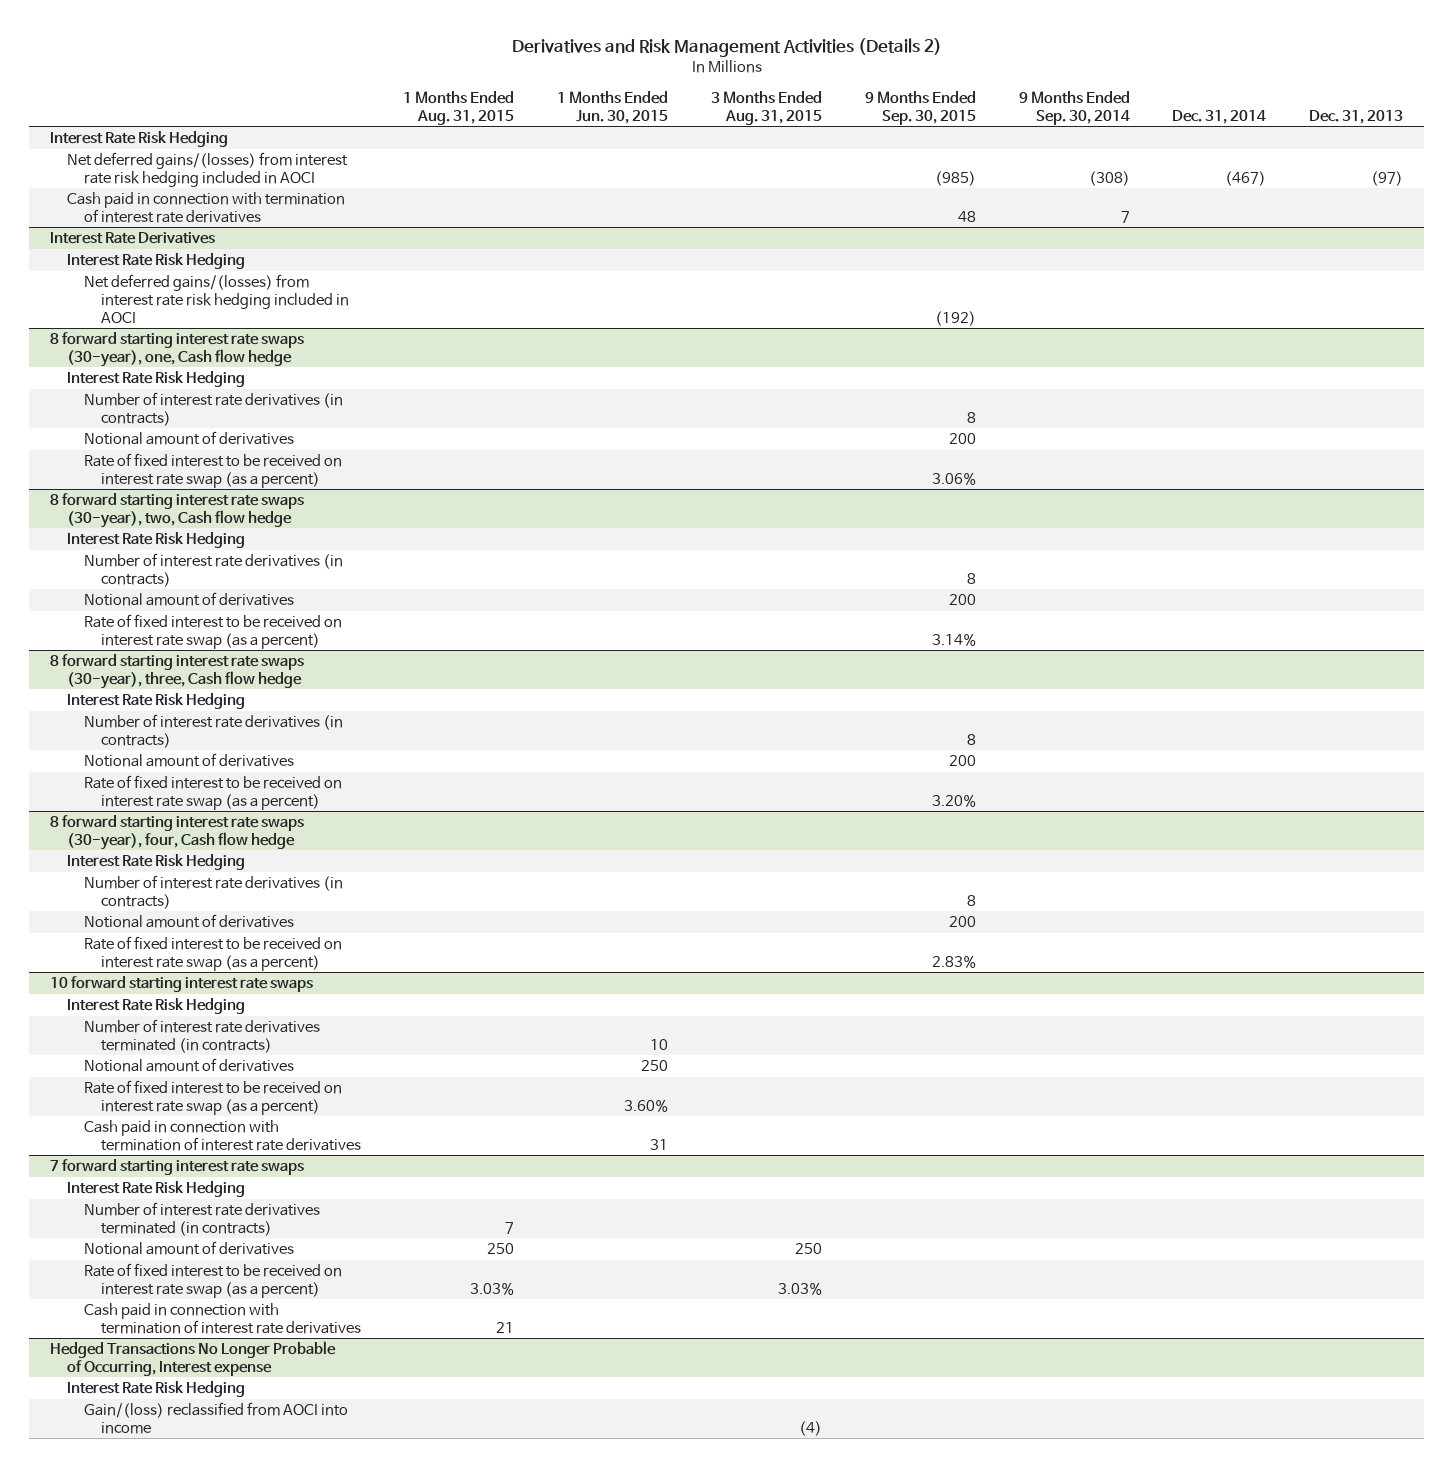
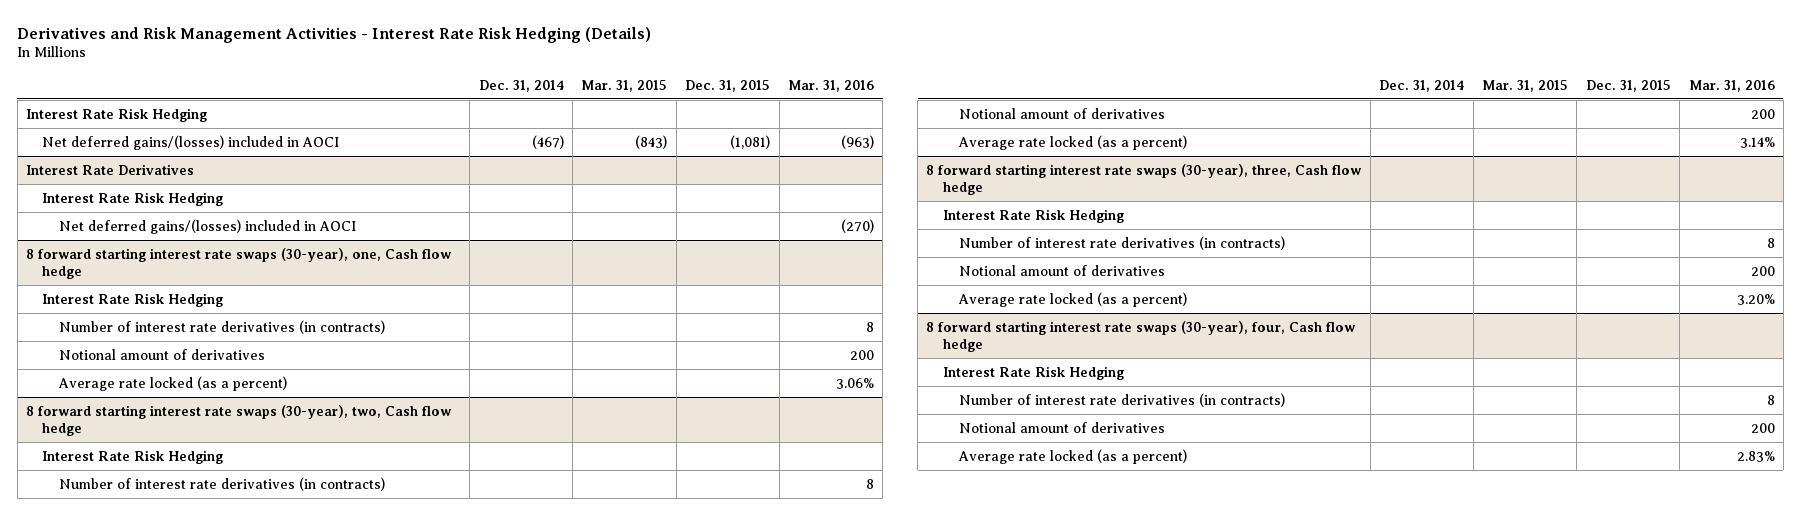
[511,37,942,57] Derivatives and Risk Management Activities (Details 2) -> [17,26,652,43] Derivatives and Risk Management Activities - Interest Rate Risk Hedging (Details)
[403,91,515,126] 1 Months Ended Aug. 31, 2015 -> none
[557,91,669,125] 1 Months Ended Jun. 30, 2015 -> none
[710,91,822,126] 3 Months Ended Aug. 31, 2015 -> none
[864,91,976,126] 9 Months Ended Sep. 30, 2015 -> none
[1018,91,1130,126] 9 Months Ended Sep. 30, 2014 -> none
[1309,110,1404,125] Dec. 31, 2013 -> none
none -> [581,79,668,92] Mar. 31, 2015
none -> [685,79,771,92] Dec. 31, 2015
none -> [788,79,875,92] Mar. 31, 2016
[66,192,345,223] Cash paid in connection with termination of interest rate derivatives -> none
[66,152,348,187] Net deferred gains/(losses) from interest rate risk hedging included in AOCI -> [42,134,340,150] Net deferred gains/(losses) included in AOCI
[83,274,349,324] Net deferred gains/(losses) from interest rate risk hedging included in AOCI -> [58,218,356,234] Net deferred gains/(losses) included in AOCI
[83,453,342,488] Rate of fixed interest to be received on interest rate swap (as a percent) -> [57,375,287,391] Average rate locked (as a percent)
[83,614,342,649] Rate of fixed interest to be received on interest rate swap (as a percent) -> [958,134,1188,150] Average rate locked (as a percent)
[83,775,342,810] Rate of fixed interest to be received on interest rate swap (as a percent) -> [958,291,1188,307] Average rate locked (as a percent)
[49,976,313,993] 10 forward starting interest rate swaps -> none
[66,998,245,1015] Interest Rate Risk Hedging -> none
[83,1019,320,1053] Number of interest rate derivatives terminated (in contracts) -> none
[83,1058,294,1073] Notional amount of derivatives -> none
[83,1080,342,1115] Rate of fixed interest to be received on interest rate swap (as a percent) -> none
[83,1120,361,1151] Cash paid in connection with termination of interest rate derivatives -> none
[49,1159,304,1176] 7 forward starting interest rate swaps -> none
[66,1181,245,1198] Interest Rate Risk Hedging -> none
[83,1202,320,1236] Number of interest rate derivatives terminated (in contracts) -> none
[83,1241,294,1256] Notional amount of derivatives -> none
[83,1263,342,1298] Rate of fixed interest to be received on interest rate swap (as a percent) -> none
[83,1303,361,1334] Cash paid in connection with termination of interest rate derivatives -> none
[49,1341,336,1376] Hedged Transactions No Longer Probable of Occurring, Interest expense -> none
[66,1381,245,1398] Interest Rate Risk Hedging -> none
[83,1402,348,1434] Gain/(loss) reclassified from AOCI into income -> none
[83,936,342,971] Rate of fixed interest to be received on interest rate swap (as a percent) -> [958,448,1188,464] Average rate locked (as a percent)

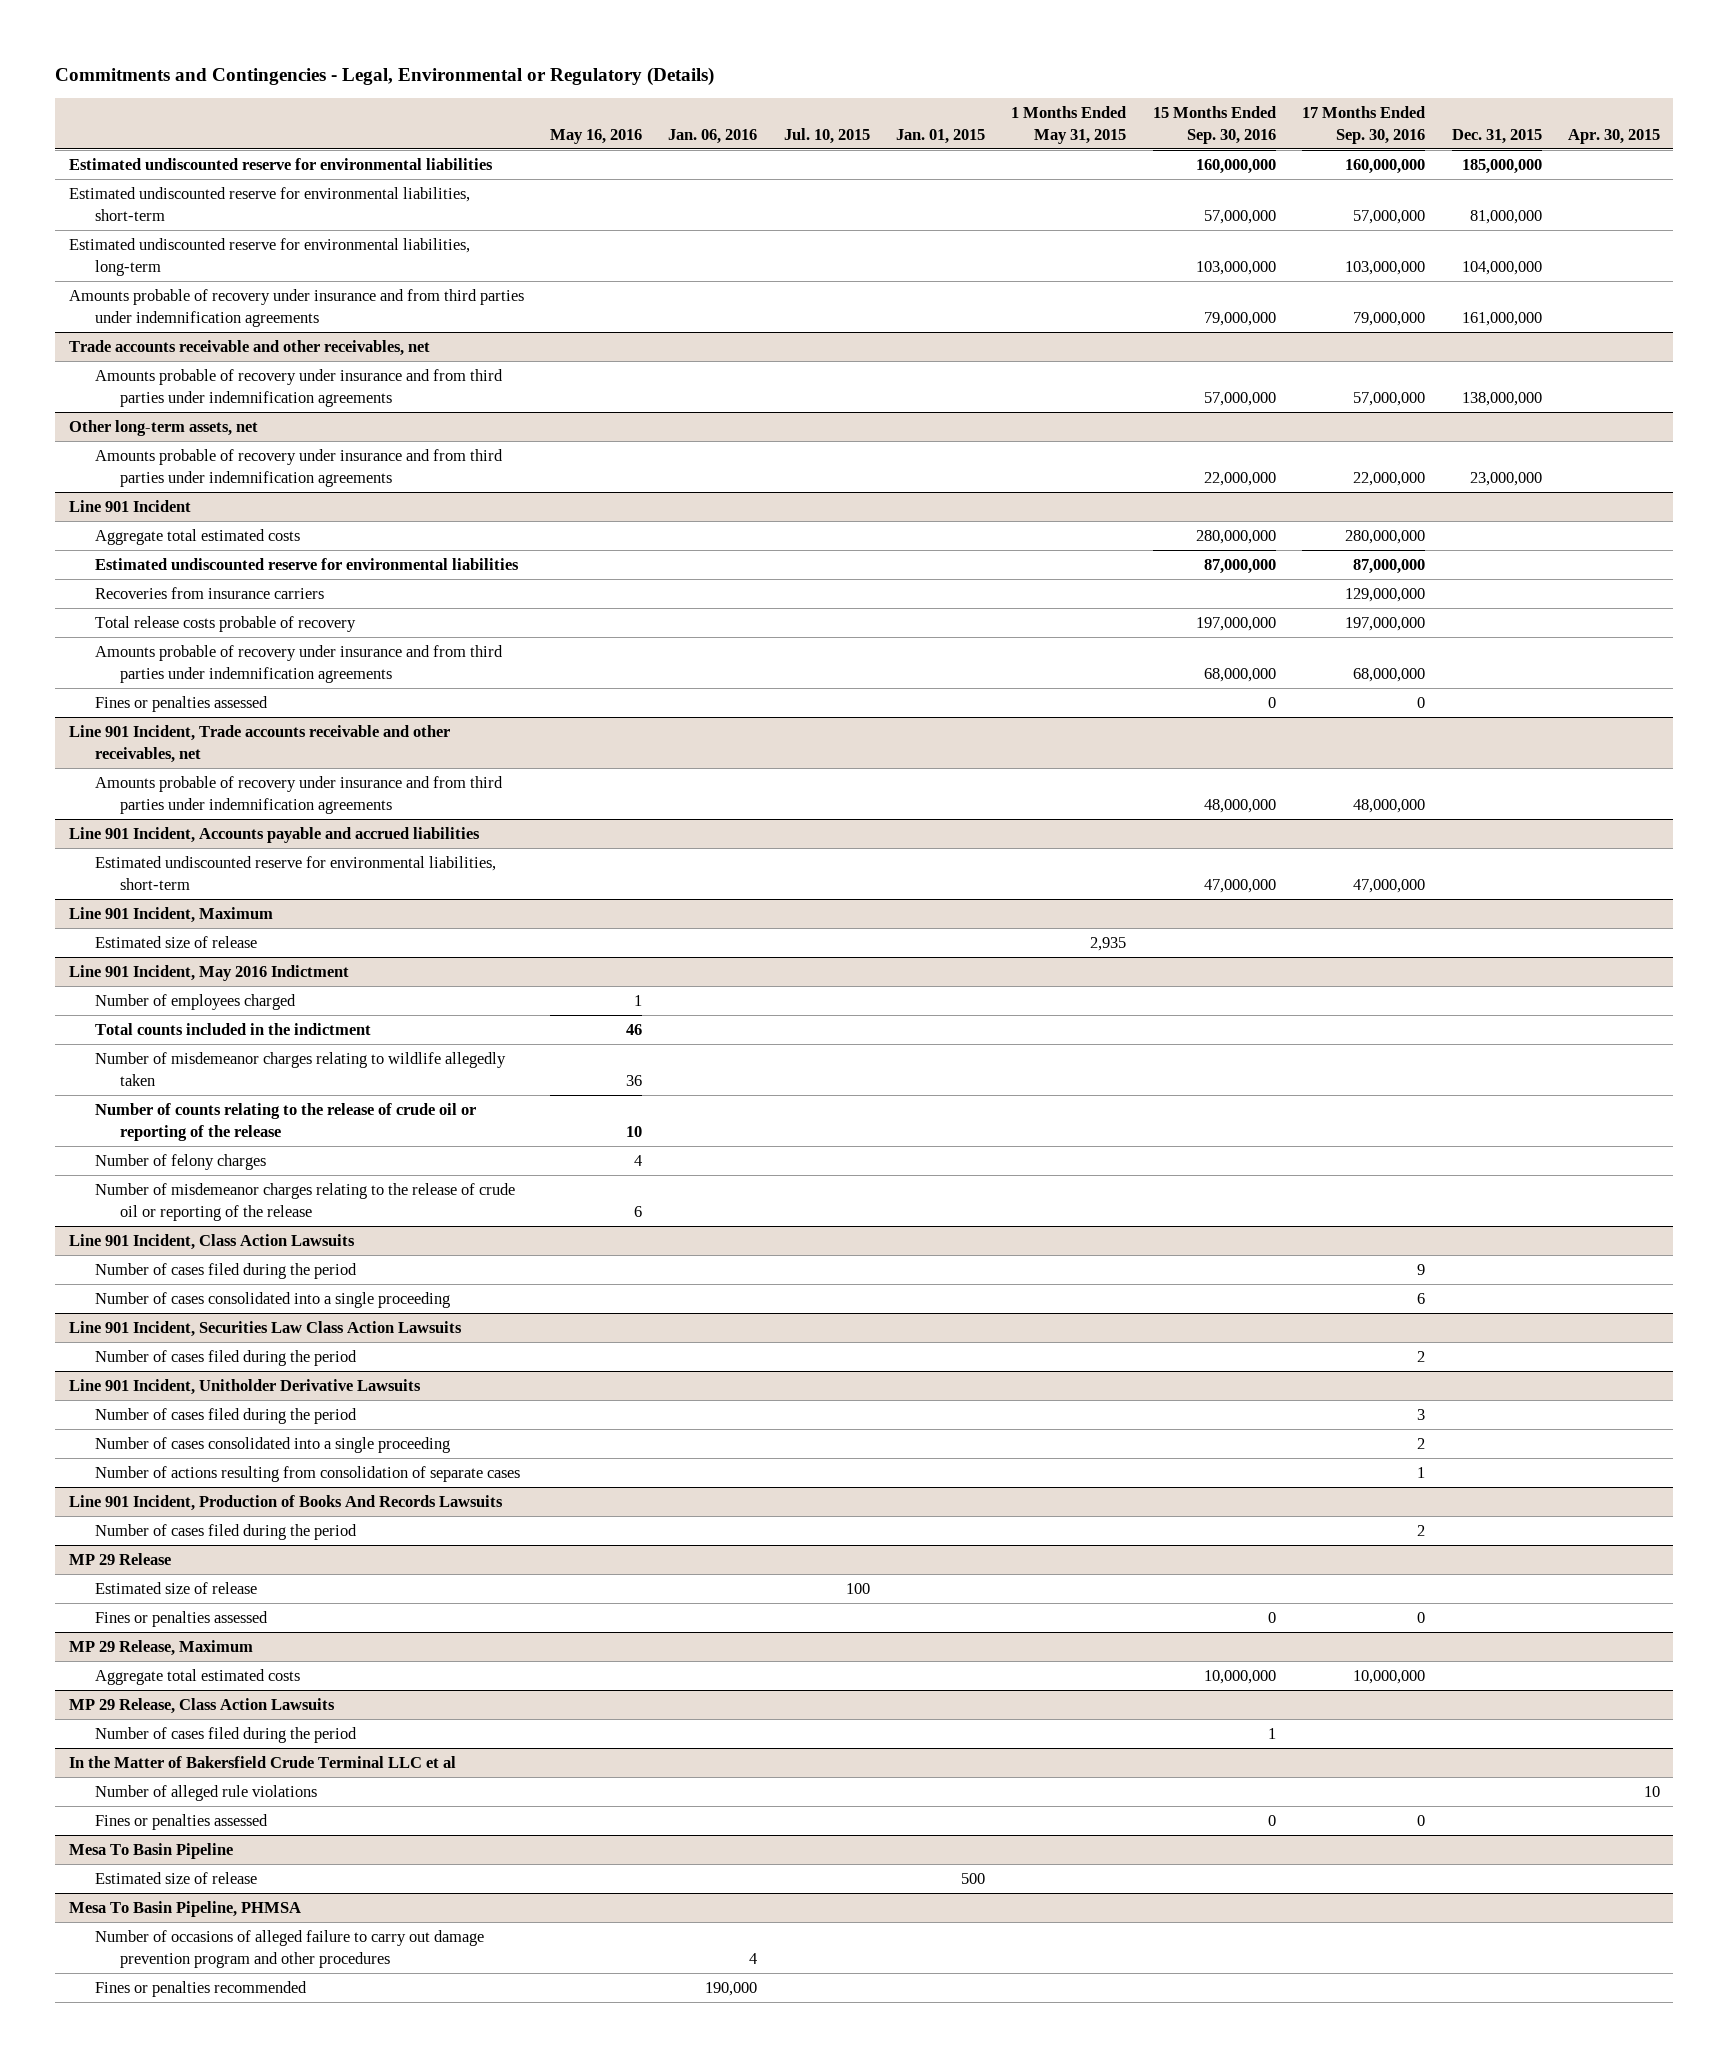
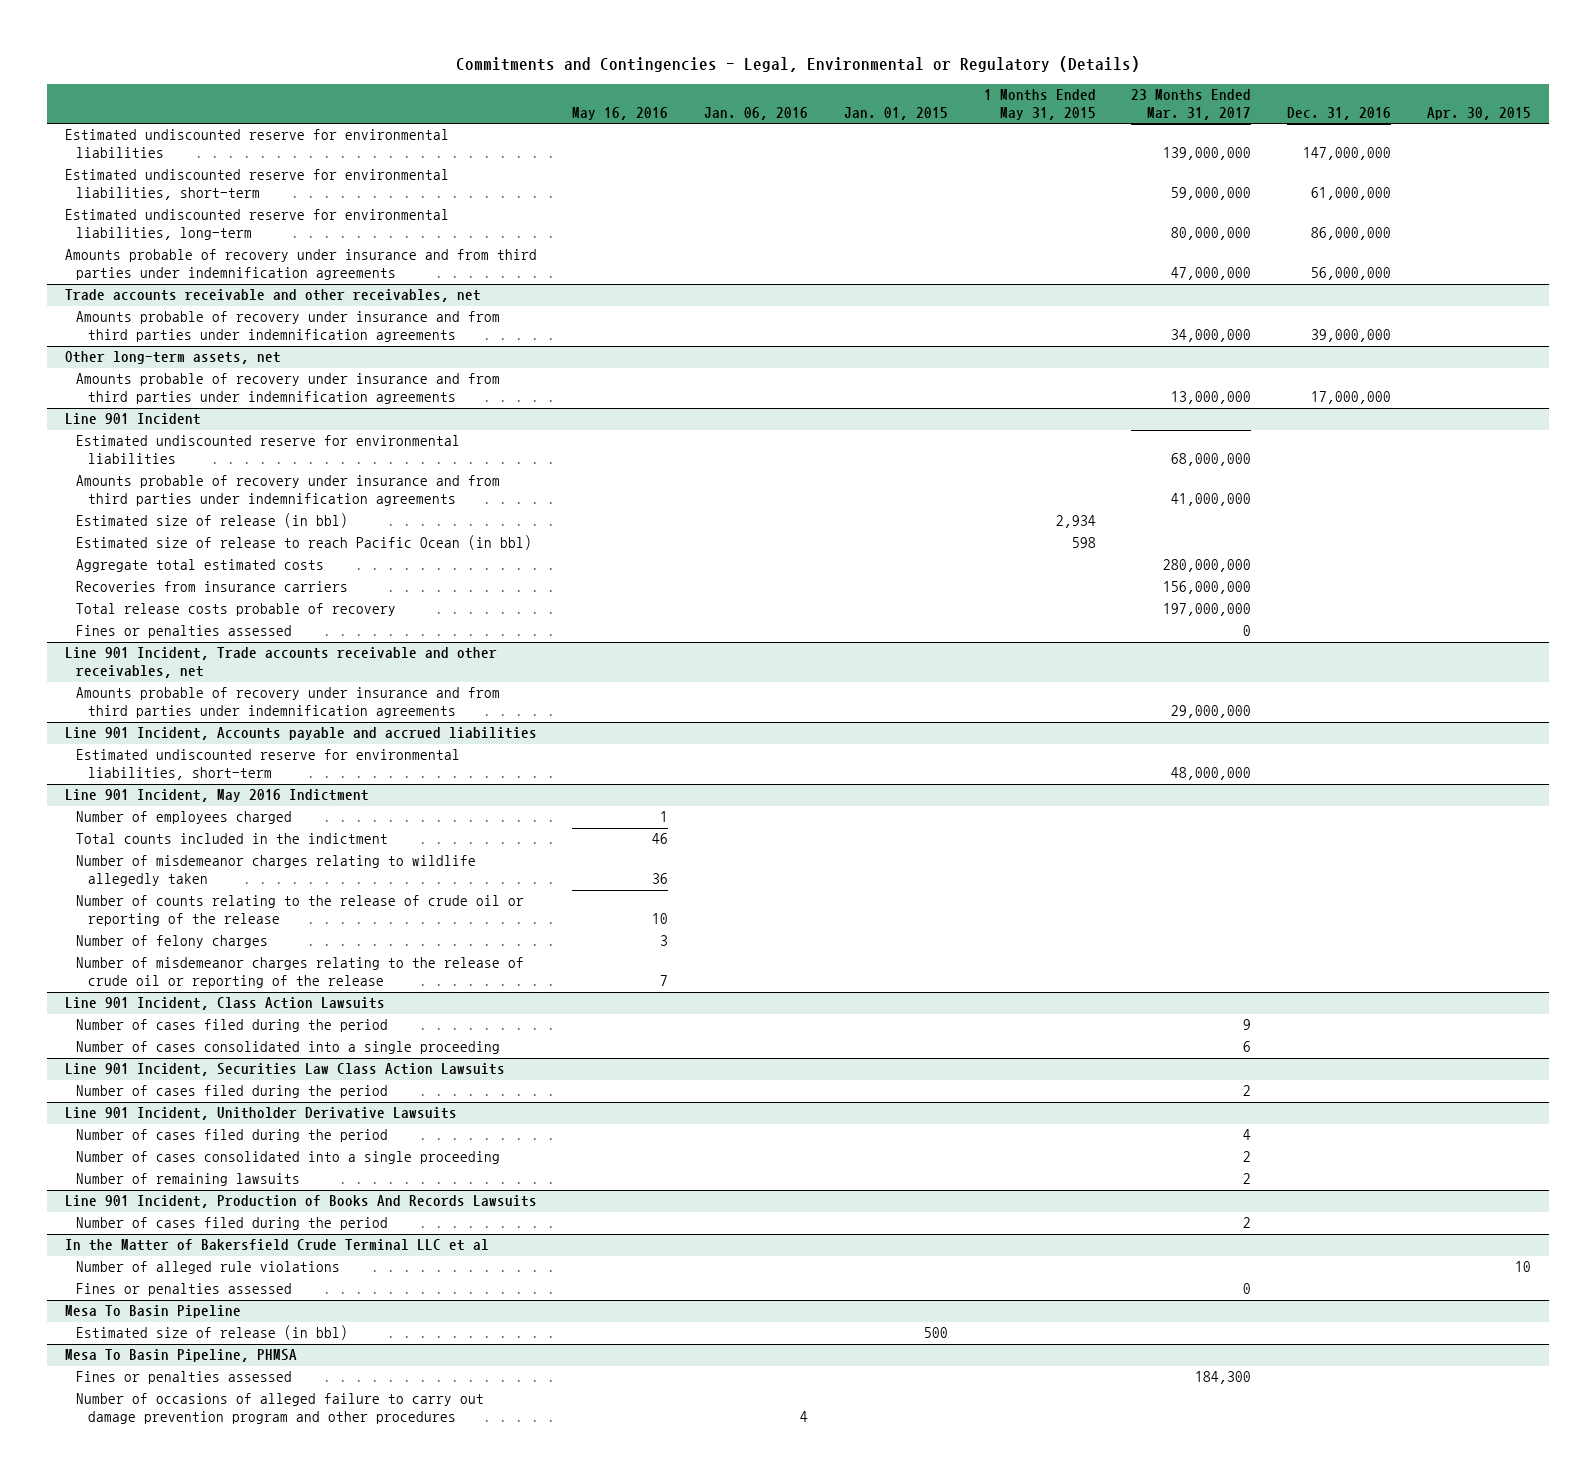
[783,127,870,144] Jul. 10, 2015 -> none
[1152,106,1276,144] 15 Months Ended Sep. 30, 2016 -> none
[1302,106,1426,144] 17 Months Ended Sep. 30, 2016 -> none
[1451,128,1542,144] Dec. 31, 2015 -> none
none -> [1131,89,1252,121] 23 Months Ended Mar. 31, 2017
none -> [1286,107,1391,121] Dec. 31, 2016
[94,645,503,683] Amounts probable of recovery under insurance and from third parties under indemnification agreements -> [76,475,501,507] Amounts probable of recovery under insurance and from third parties under indemnification agreements
none -> [76,513,349,529] Estimated size of release (in bbl)
none -> [76,535,533,551] Estimated size of release to reach Pacific Ocean (in bbl)
[94,529,300,546] Aggregate total estimated costs -> [76,559,325,573] Aggregate total estimated costs
[68,907,273,924] Line 901 Incident, Maximum -> none
[94,936,257,949] Estimated size of release -> none
[634,1155,643,1167] 4 -> [660,935,669,947] 3
[634,1205,643,1217] 6 -> [660,975,669,987] 7
[94,1466,520,1483] Number of actions resulting from consolidation of separate cases -> none
none -> [76,1173,301,1187] Number of remaining lawsuits
[68,1553,171,1566] MP 29 Release -> none
[94,1582,257,1595] Estimated size of release -> none
[94,1611,268,1628] Fines or penalties assessed -> none
[68,1640,253,1657] MP 29 Release, Maximum -> none
[94,1669,300,1686] Aggregate total estimated costs -> none
[68,1698,335,1715] MP 29 Release, Class Action Lawsuits -> none
[94,1727,357,1744] Number of cases filed during the period -> none
[94,1872,257,1885] Estimated size of release -> [76,1325,349,1341] Estimated size of release (in bbl)
none -> [76,1371,293,1385] Fines or penalties assessed
[94,1981,307,1998] Fines or penalties recommended -> none

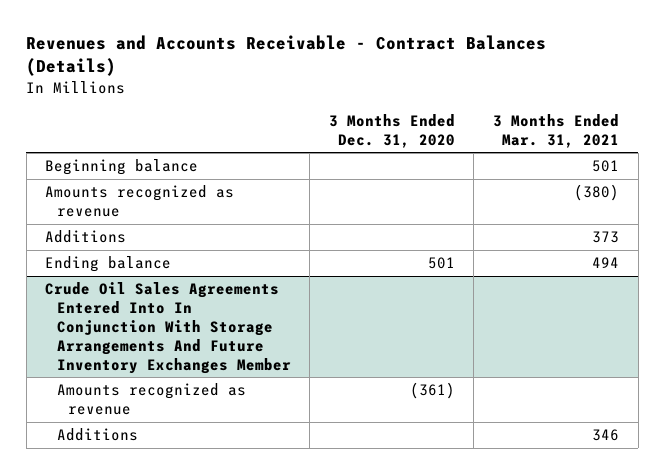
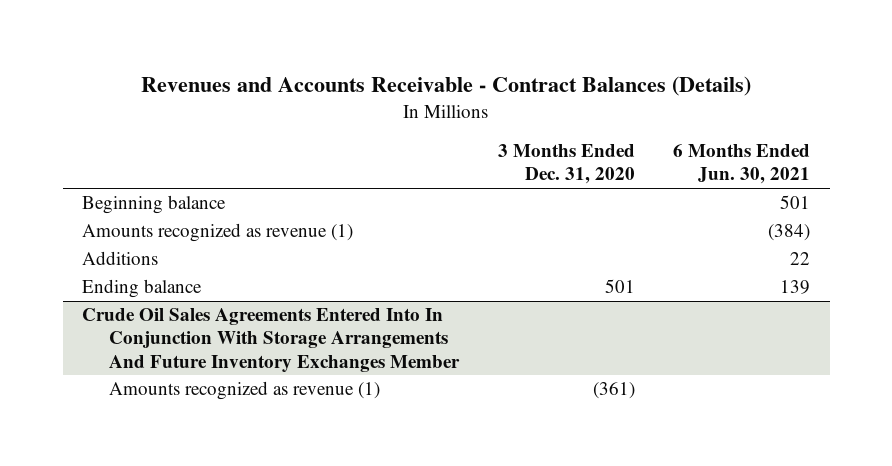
[492,113,619,148] 3 Months Ended Mar. 31, 2021 -> none
none -> [673,144,811,185] 6 Months Ended Jun. 30, 2021
[45,185,235,217] Amounts recognized as revenue -> [81,223,353,243] Amounts recognized as revenue (1)
[56,428,138,442] Additions -> none
[56,383,246,415] Amounts recognized as revenue -> [109,381,381,401] Amounts recognized as revenue (1)

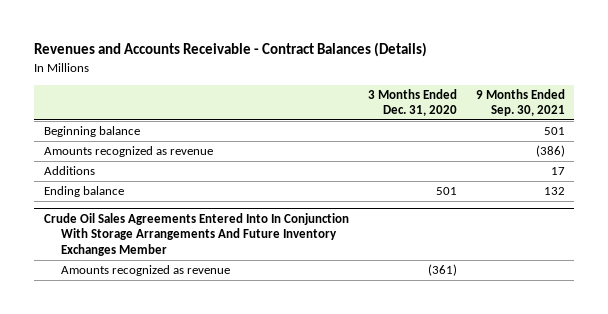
[673,144,811,185] 6 Months Ended Jun. 30, 2021 -> none
none -> [475,88,565,117] 9 Months Ended Sep. 30, 2021
[81,223,353,243] Amounts recognized as revenue (1) -> [43,146,213,158] Amounts recognized as revenue
[109,381,381,401] Amounts recognized as revenue (1) -> [60,265,230,277] Amounts recognized as revenue

